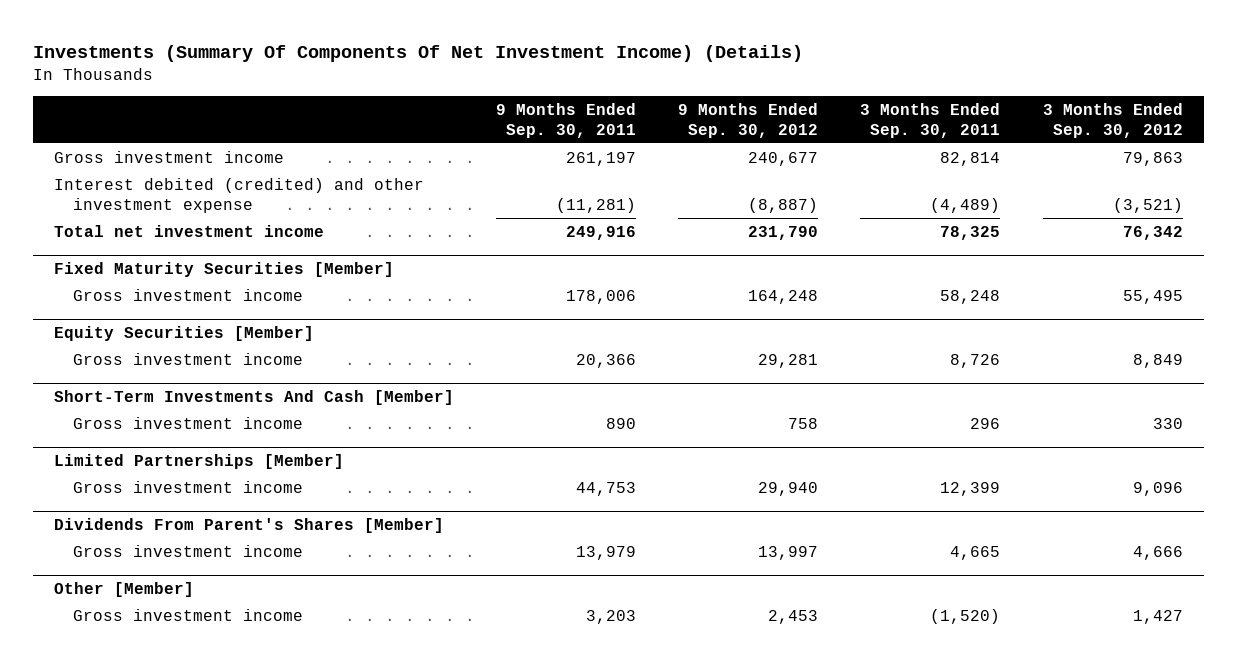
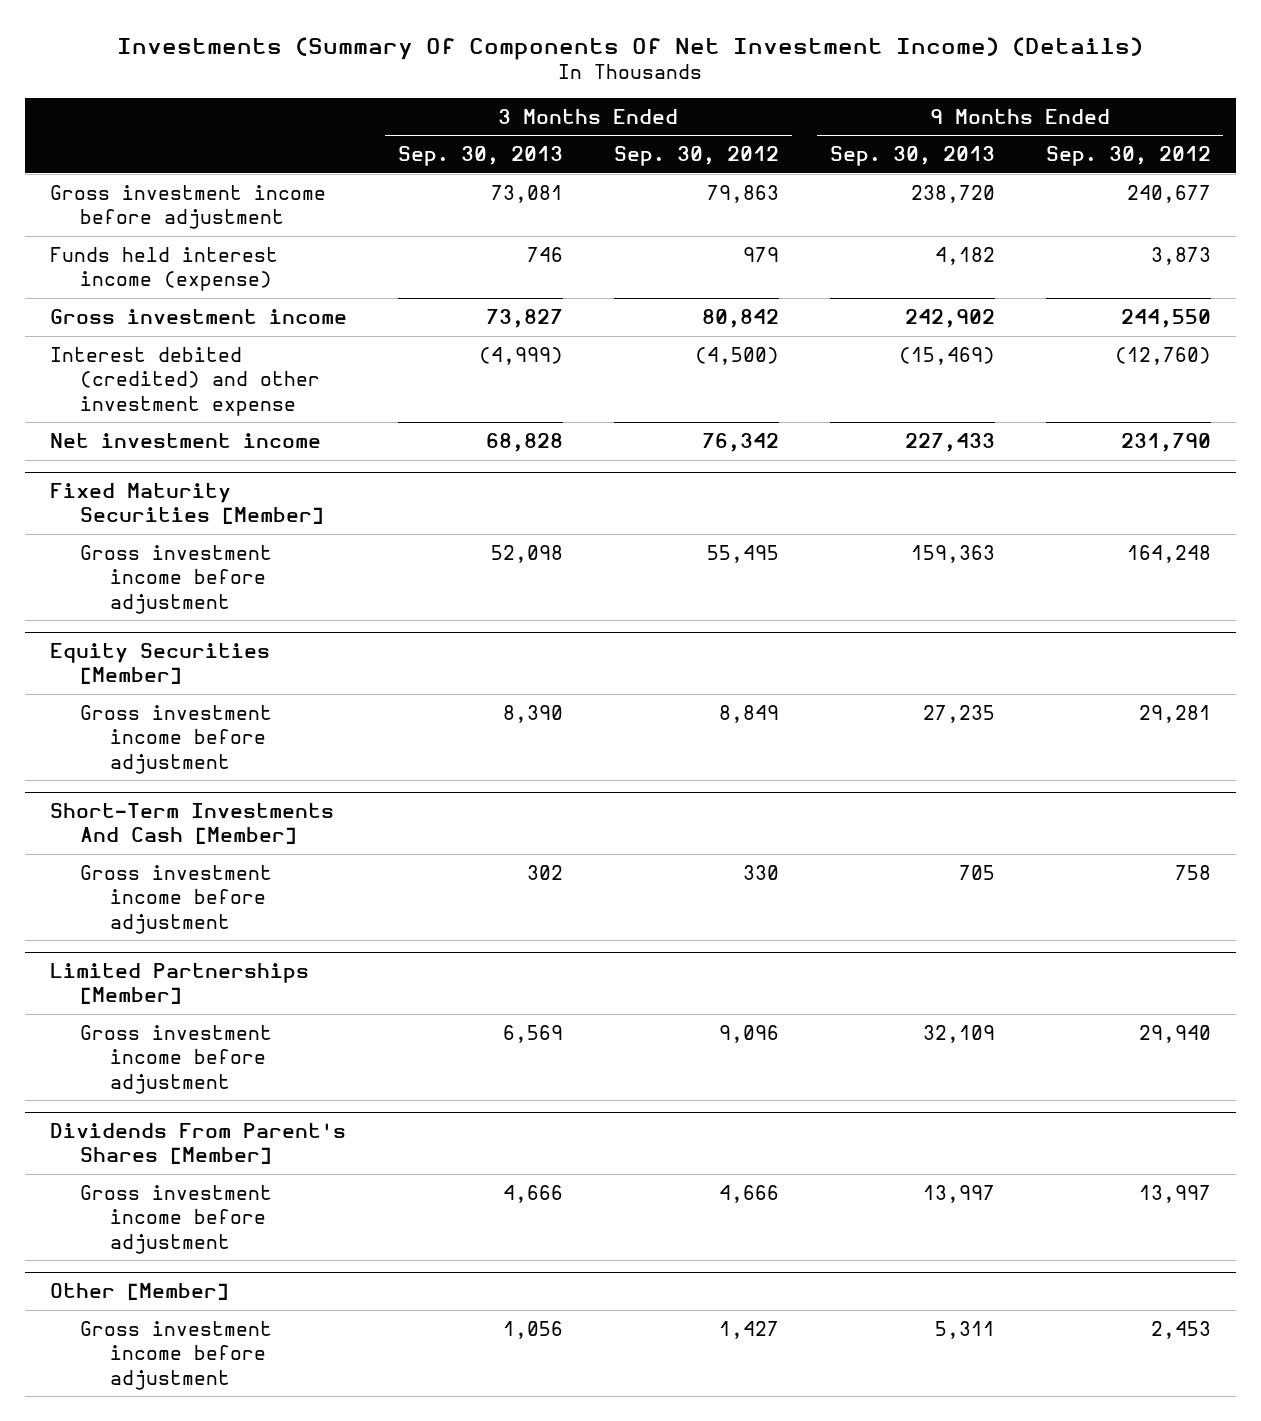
[496,102,637,138] 9 Months Ended Sep. 30, 2011 -> none
[860,102,1001,138] 3 Months Ended Sep. 30, 2011 -> none
none -> [397,146,563,167] Sep. 30, 2013
none -> [829,146,995,167] Sep. 30, 2013
none -> [49,184,326,230] Gross investment income before adjustment
none -> [49,246,278,292] Funds held interest income (expense)
[748,151,819,166] 240,677 -> [1120,308,1211,328] 244,550
[1122,151,1183,166] 79,863 -> [701,308,779,328] 80,842
[748,197,819,213] (8,887) -> [1114,346,1211,365] (12,760)
[1112,197,1183,213] (3,521) -> [694,346,779,365] (4,500)
[54,224,325,237] Total net investment income -> [49,432,321,448] Net investment income
[72,288,303,301] Gross investment income -> [79,544,272,614] Gross investment income before adjustment
[72,352,303,365] Gross investment income -> [79,704,272,774] Gross investment income before adjustment
[72,416,303,429] Gross investment income -> [79,864,272,934] Gross investment income before adjustment
[72,480,303,493] Gross investment income -> [79,1024,272,1094] Gross investment income before adjustment
[72,544,303,557] Gross investment income -> [79,1184,272,1254] Gross investment income before adjustment
[72,608,303,621] Gross investment income -> [79,1320,272,1390] Gross investment income before adjustment

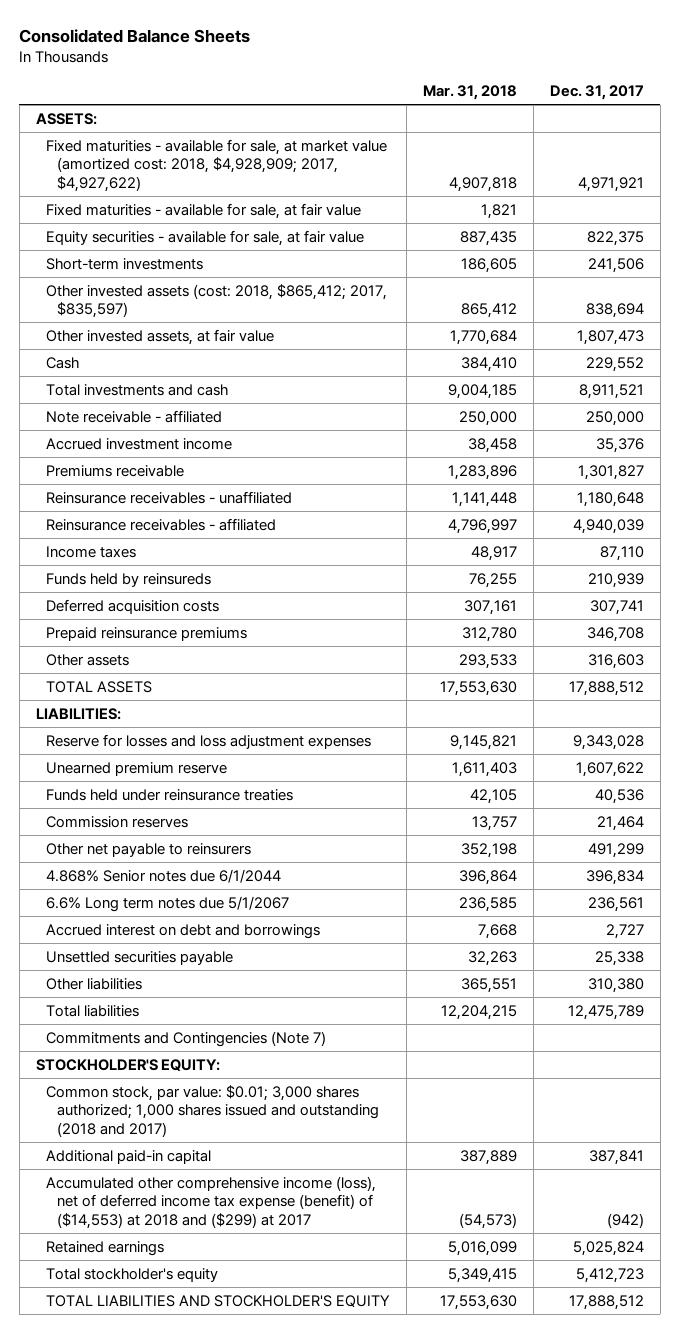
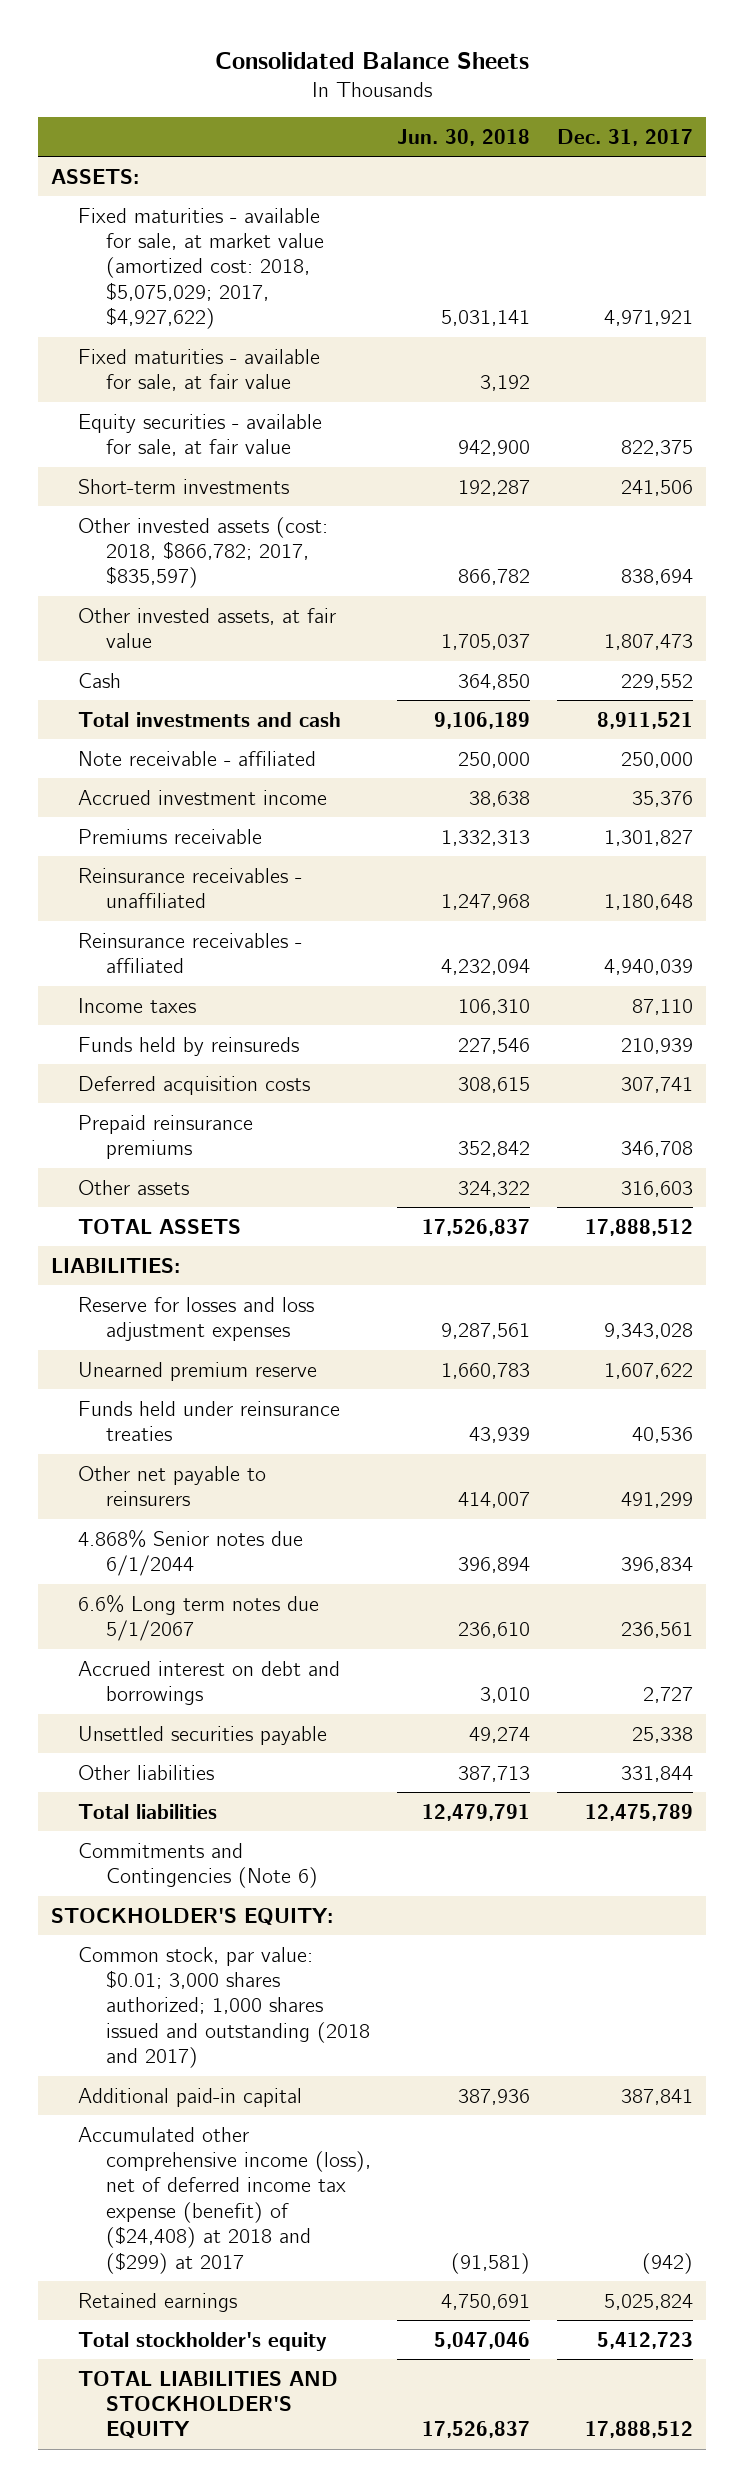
[423,85,518,101] Mar. 31, 2018 -> none
none -> [397,128,531,146] Jun. 30, 2018
[46,138,388,192] Fixed maturities - available for sale, at market value (amortized cost: 2018, $4,928,909; 2017, $4,927,622) -> [78,207,324,330] Fixed maturities - available for sale, at market value (amortized cost: 2018, $5,075,029; 2017, $4,927,622)
[46,283,388,319] Other invested assets (cost: 2018, $865,412; 2017, $835,597) -> [78,516,329,589] Other invested assets (cost: 2018, $866,782; 2017, $835,597)
[46,815,189,828] Commission reserves -> none
[588,977,645,993] 310,380 -> [620,1765,693,1782] 331,844
[46,1030,327,1047] Commitments and Contingencies (Note 7) -> [78,1842,318,1889] Commitments and Contingencies (Note 6)
[46,1175,377,1229] Accumulated other comprehensive income (loss), net of deferred income tax expense (benefit) of ($14,553) at 2018 and ($299) at 2017 -> [78,2126,371,2274] Accumulated other comprehensive income (loss), net of deferred income tax expense (benefit) of ($24,408) at 2018 and ($299) at 2017

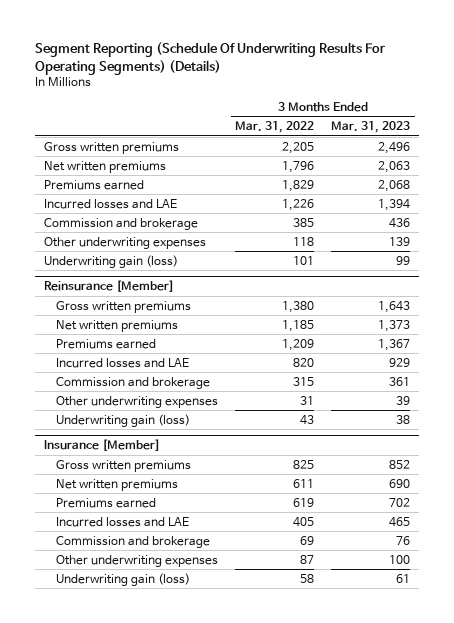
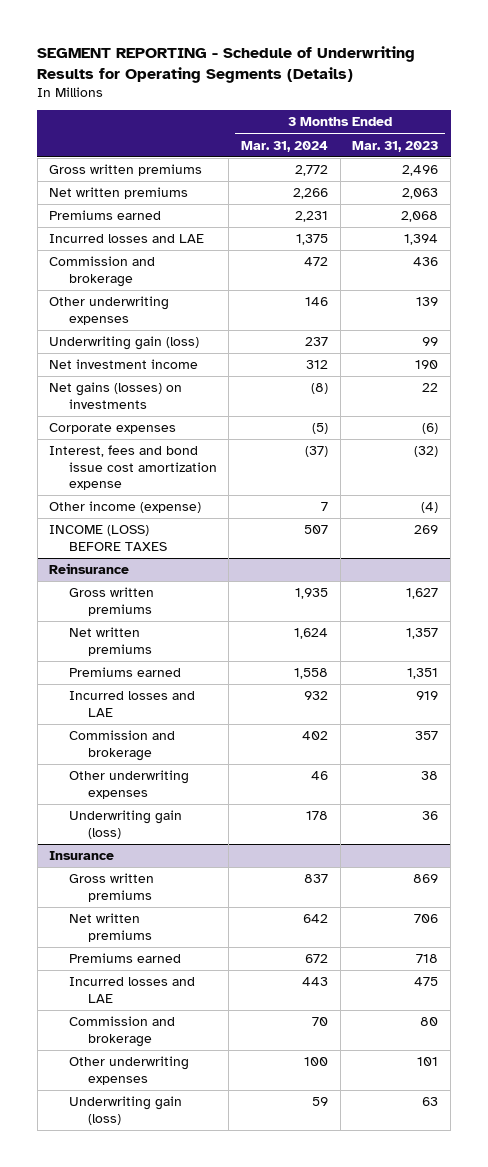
[34,41,385,75] Segment Reporting (Schedule Of Underwriting Results For Operating Segments) (Details) -> [37,45,416,83] SEGMENT REPORTING - Schedule of Underwriting Results for Operating Segments (Details)
[235,121,315,134] Mar. 31, 2022 -> none
none -> [240,140,328,152] Mar. 31, 2024
none -> [49,359,199,370] Net investment income
none -> [49,382,183,409] Net gains (losses) on investments
none -> [49,423,177,435] Corporate expenses
none -> [49,445,217,491] Interest, fees and bond issue cost amortization expense
none -> [49,501,202,514] Other income (expense)
none -> [49,525,167,551] INCOME (LOSS) BEFORE TAXES
[43,280,174,293] Reinsurance [Member] -> [49,563,130,575] Reinsurance
[378,300,411,313] 1,643 -> [406,588,439,600] 1,627
[378,319,411,332] 1,373 -> [406,628,439,640] 1,357
[378,338,411,351] 1,367 -> [407,668,439,680] 1,351
[389,357,411,367] 929 -> [416,691,439,701] 919
[389,376,411,386] 361 -> [415,731,439,741] 357
[396,395,411,405] 39 -> [421,771,439,781] 38
[396,414,411,424] 38 -> [422,811,439,821] 36
[43,439,160,452] Insurance [Member] -> [49,851,115,861] Insurance
[389,459,411,469] 852 -> [413,874,439,884] 869
[389,478,411,488] 690 -> [414,914,439,924] 706
[389,497,411,507] 702 -> [416,954,439,964] 718
[389,516,411,527] 465 -> [414,977,439,987] 475
[396,535,411,545] 76 -> [420,1017,439,1027] 80
[389,554,411,564] 100 -> [417,1057,439,1067] 101
[396,573,411,583] 61 -> [422,1097,439,1107] 63

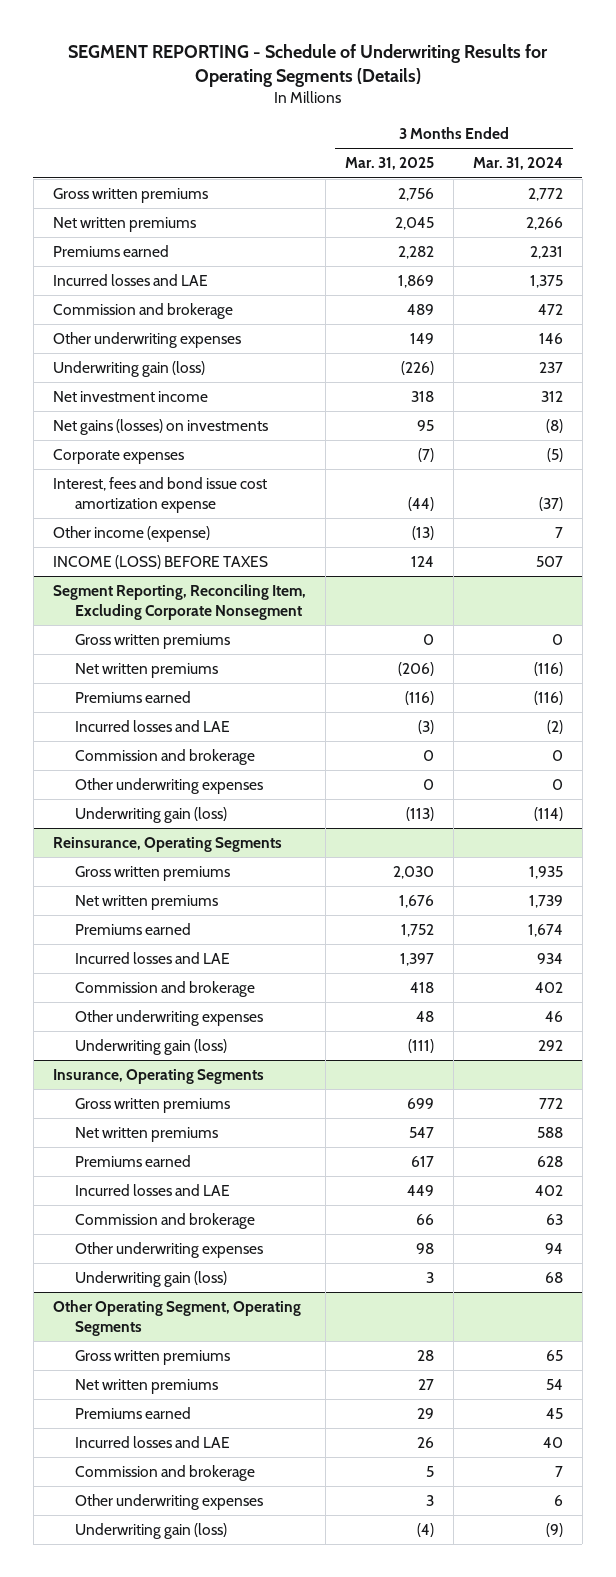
[352,140,439,152] Mar. 31, 2023 -> none
none -> [344,157,434,171] Mar. 31, 2025
[49,563,130,575] Reinsurance -> none
none -> [52,584,306,621] Segment Reporting, Reconciling Item, Excluding Corporate Nonsegment
none -> [74,634,230,650] Gross written premiums
none -> [74,663,218,679] Net written premiums
none -> [74,691,191,704] Premiums earned
none -> [74,720,230,733] Incurred losses and LAE
none -> [74,749,255,766] Commission and brokerage
none -> [74,778,263,795] Other underwriting expenses
none -> [74,807,227,824] Underwriting gain (loss)
none -> [52,837,282,853] Reinsurance, Operating Segments
[293,628,328,640] 1,624 -> [528,895,563,909] 1,739
[293,668,328,680] 1,558 -> [527,924,563,938] 1,674
[303,691,328,701] 932 -> [536,953,563,965] 934
[49,851,115,861] Insurance -> none
[305,811,328,821] 178 -> [537,1040,563,1052] 292
none -> [52,1069,264,1085] Insurance, Operating Segments
[303,874,328,884] 837 -> [538,1098,563,1110] 772
[302,914,328,924] 642 -> [536,1127,563,1139] 588
[304,954,328,964] 672 -> [536,1156,563,1168] 628
[301,977,328,987] 443 -> [534,1185,563,1197] 402
[311,1017,328,1027] 70 -> [545,1214,563,1226] 63
[303,1057,328,1067] 100 -> [544,1243,563,1255] 94
[311,1097,328,1107] 59 -> [544,1272,563,1284] 68
none -> [52,1300,301,1337] Other Operating Segment, Operating Segments
none -> [74,1350,230,1366] Gross written premiums
none -> [74,1379,218,1395] Net written premiums
none -> [74,1407,191,1420] Premiums earned
none -> [74,1436,230,1449] Incurred losses and LAE
none -> [74,1465,255,1482] Commission and brokerage
none -> [74,1494,263,1511] Other underwriting expenses
none -> [74,1523,227,1540] Underwriting gain (loss)

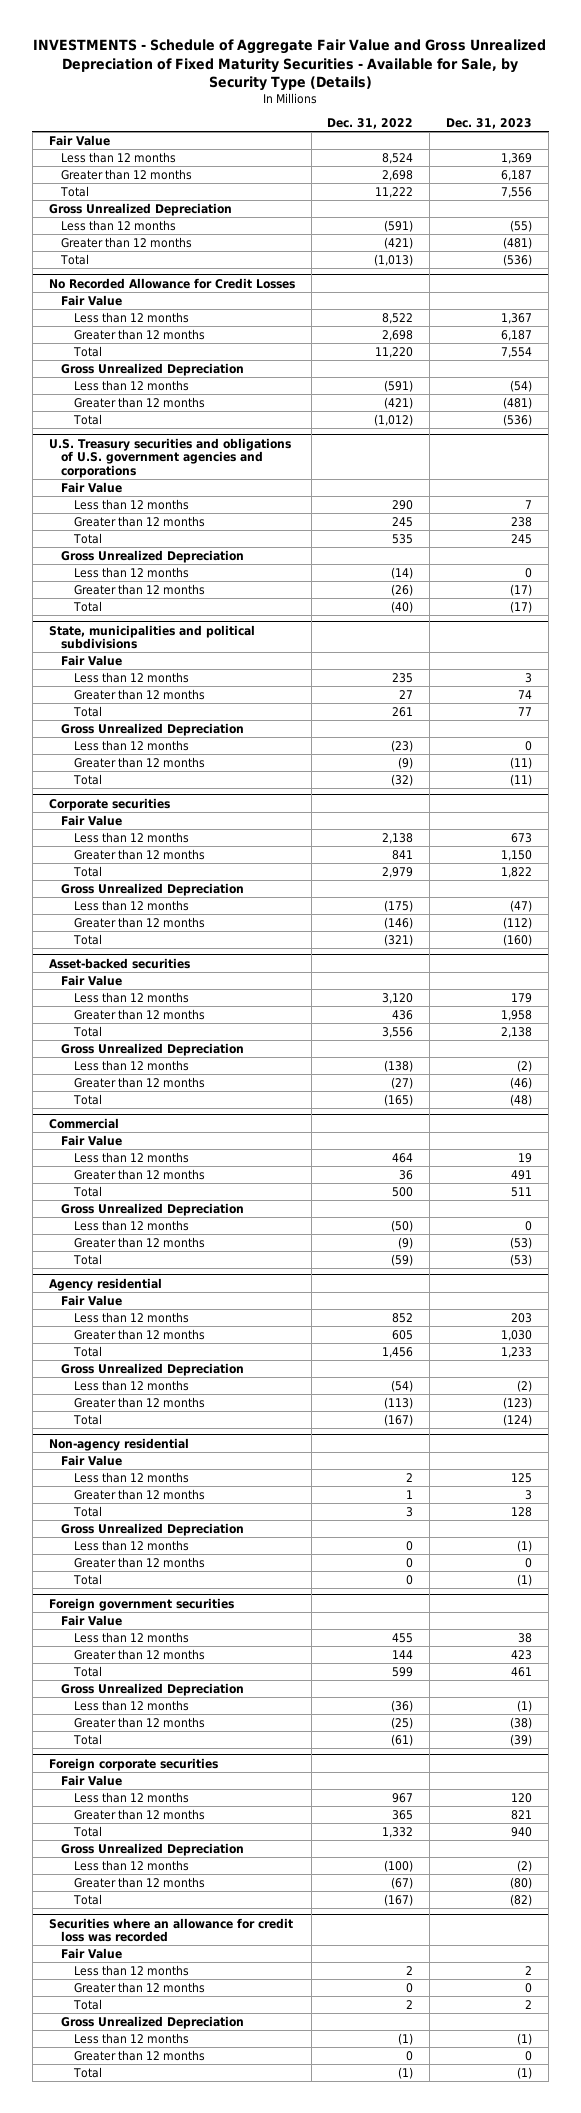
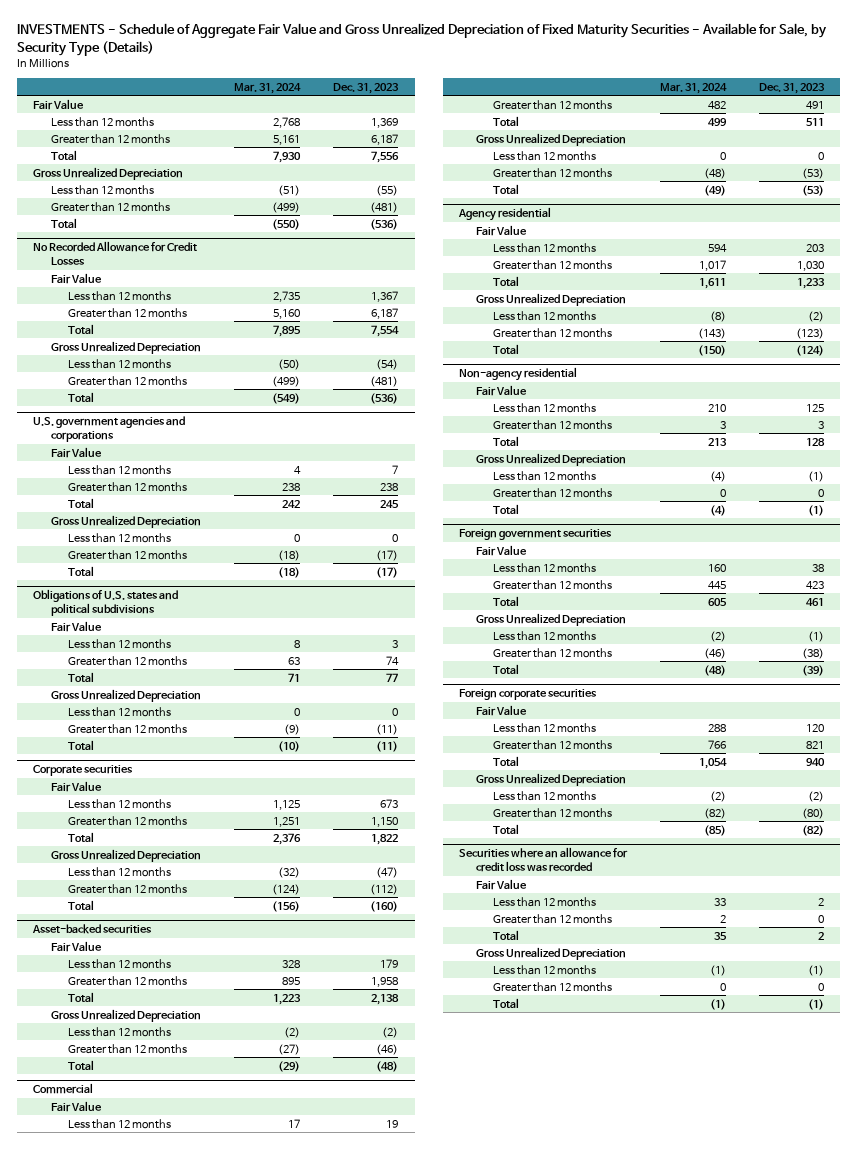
[327,118,414,130] Dec. 31, 2022 -> none
none -> [234,82,302,94] Mar. 31, 2024
[48,437,291,479] U.S. Treasury securities and obligations of U.S. government agencies and corporations -> [33,416,186,442] U.S. government agencies and corporations
[48,624,255,650] State, municipalities and political subdivisions -> [33,589,179,616] Obligations of U.S. states and political subdivisions

